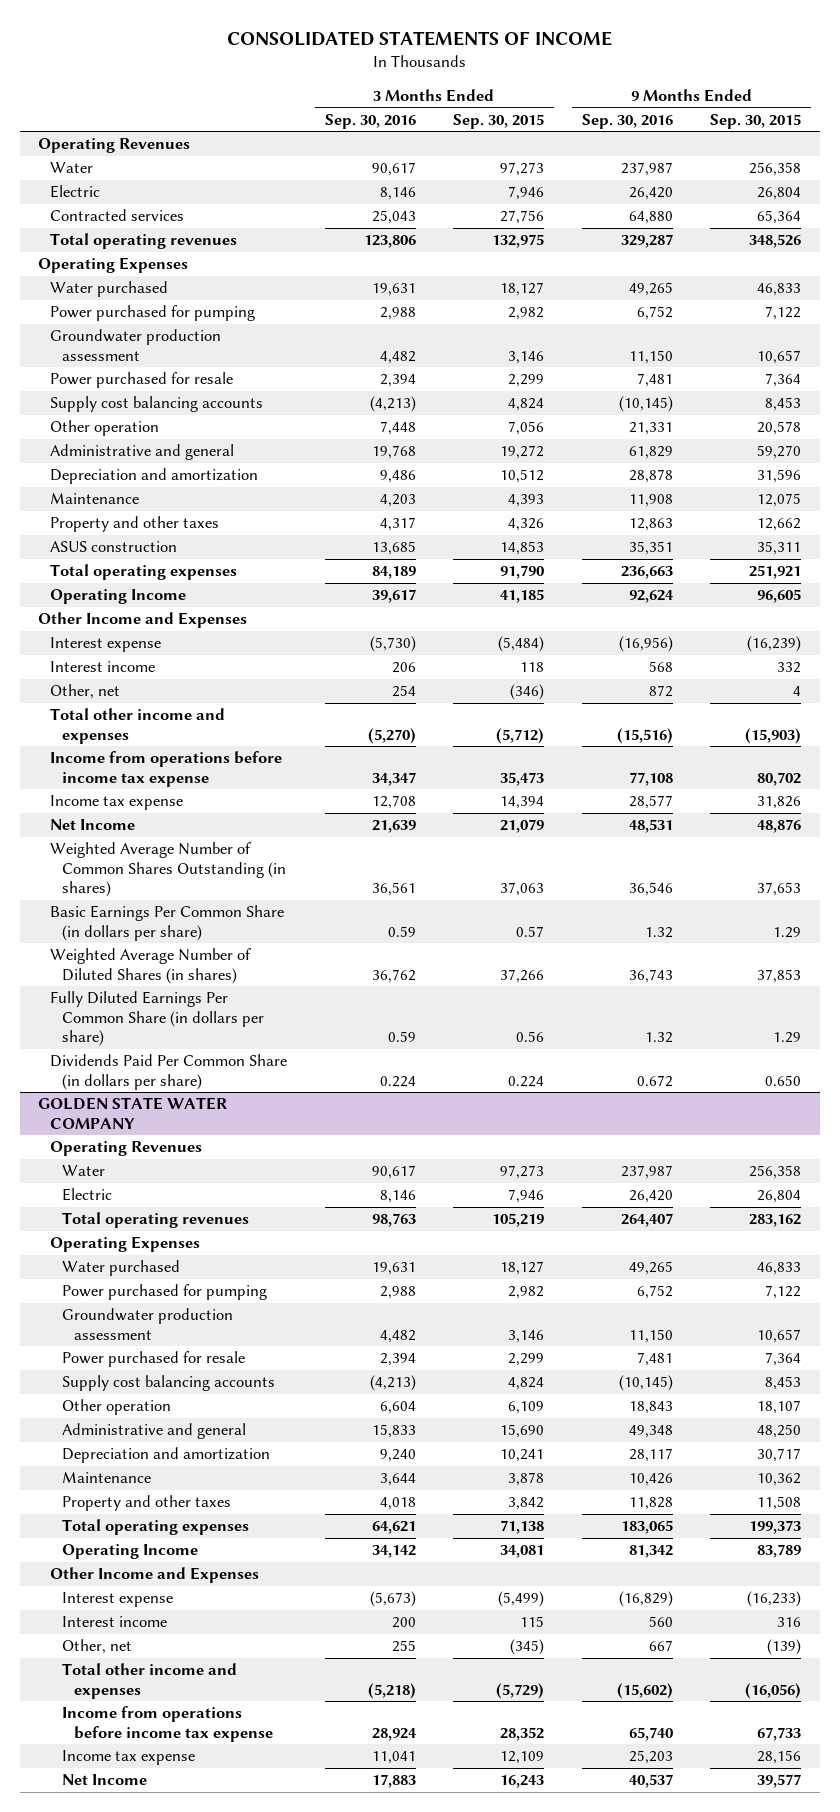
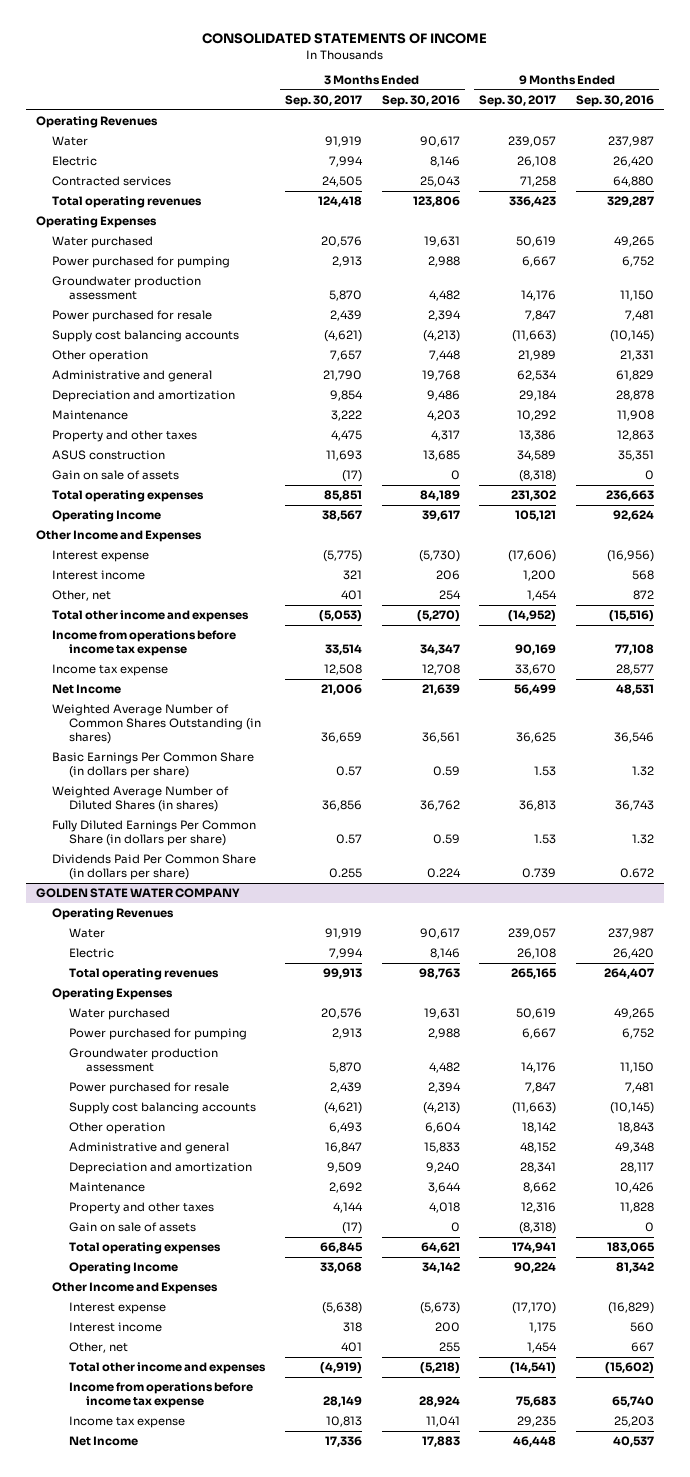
[453,113,545,129] Sep. 30, 2015 -> none
[710,113,802,129] Sep. 30, 2015 -> none
none -> [284,94,362,107] Sep. 30, 2017
none -> [479,94,557,107] Sep. 30, 2017
none -> [52,470,180,481] Gain on sale of assets
none -> [69,1222,197,1233] Gain on sale of assets

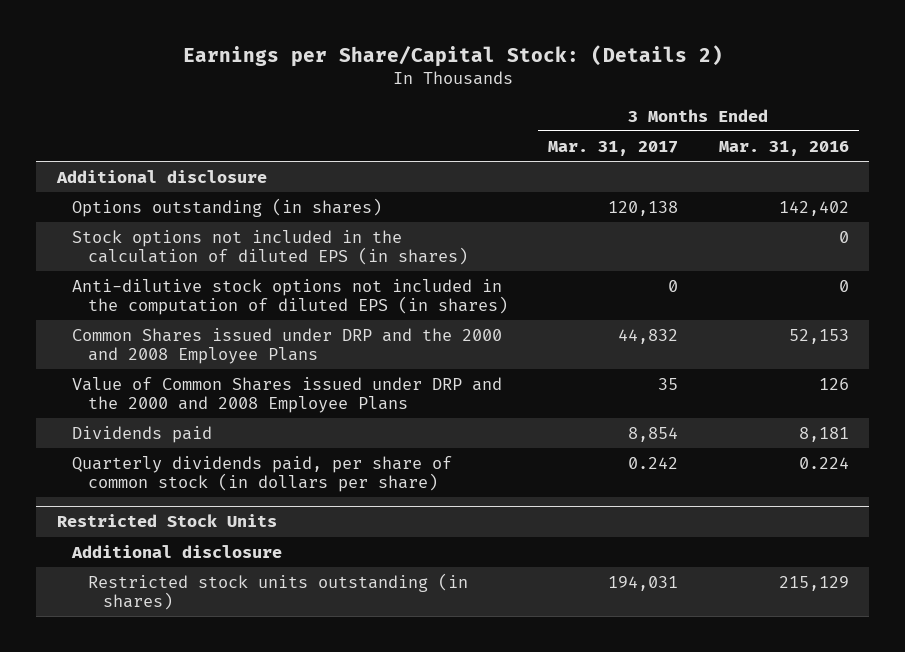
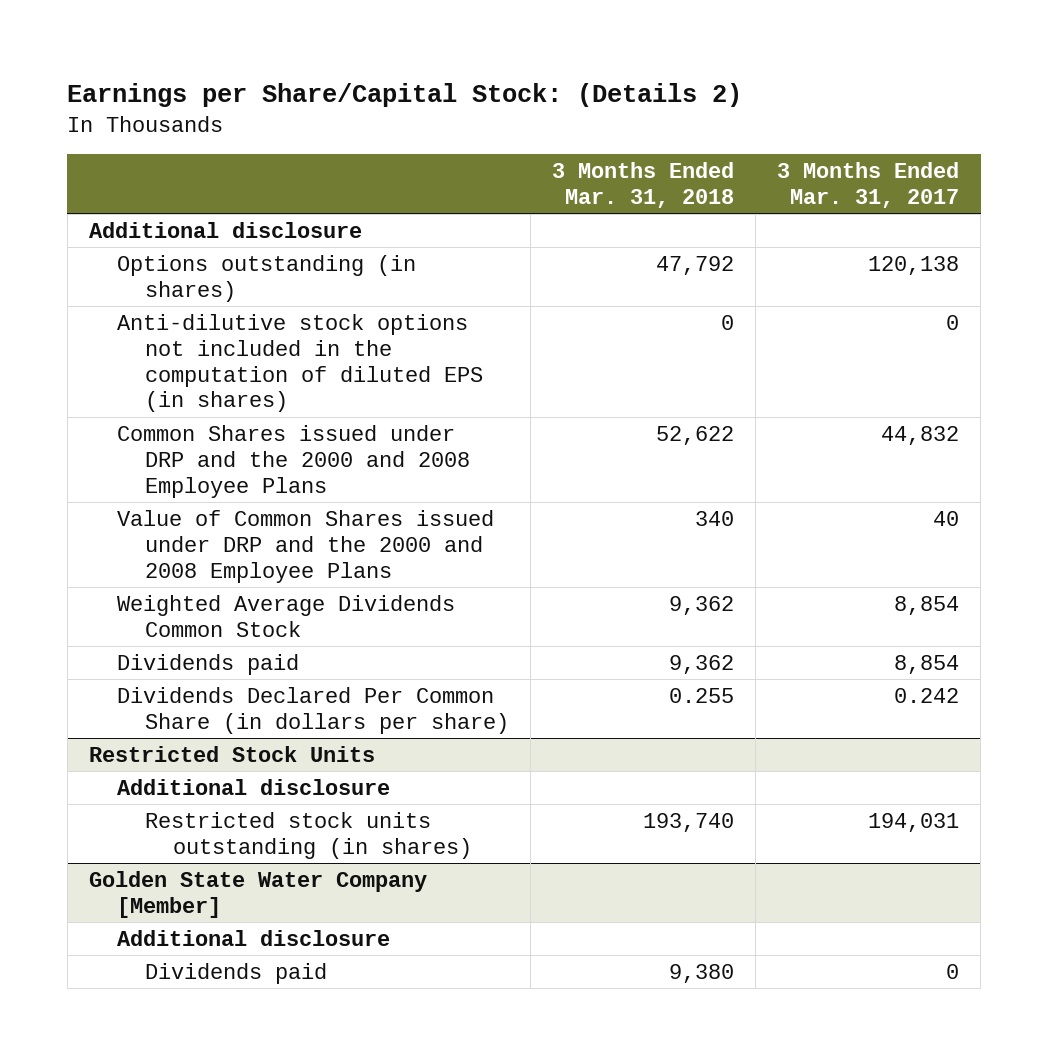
[718,140,849,156] Mar. 31, 2016 -> none
none -> [552,161,735,208] 3 Months Ended Mar. 31, 2018
[72,229,468,265] Stock options not included in the calculation of diluted EPS (in shares) -> none
[658,377,679,390] 35 -> [933,511,960,527] 40
none -> [117,595,456,637] Weighted Average Dividends Common Stock
[72,455,453,492] Quarterly dividends paid, per share of common stock (in dollars per share) -> [117,687,510,734] Dividends Declared Per Common Share (in dollars per share)
none -> [88,871,427,918] Golden State Water Company [Member]
none -> [117,930,391,947] Additional disclosure
none -> [145,963,328,985] Dividends paid

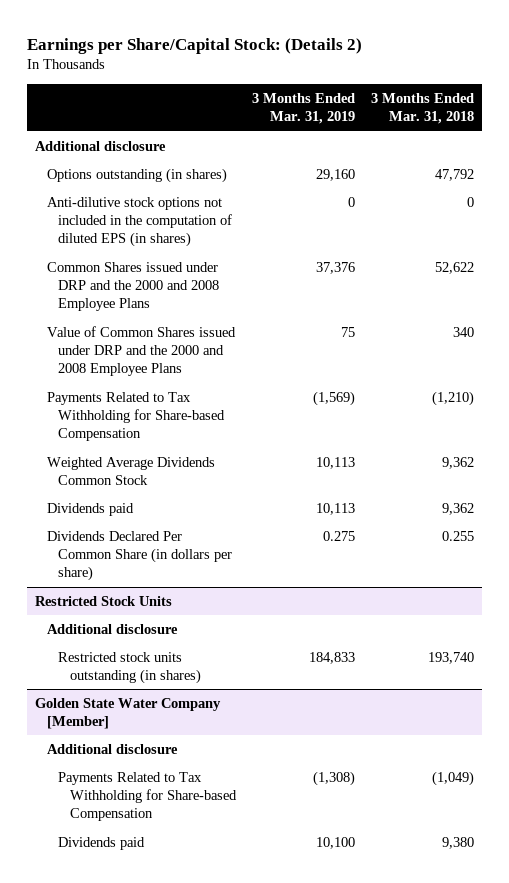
[777,161,960,208] 3 Months Ended Mar. 31, 2017 -> none
none -> [251,92,355,125] 3 Months Ended Mar. 31, 2019
none -> [46,391,226,442] Payments Related to Tax Withholding for Share-based Compensation
none -> [58,771,237,822] Payments Related to Tax Withholding for Share-based Compensation

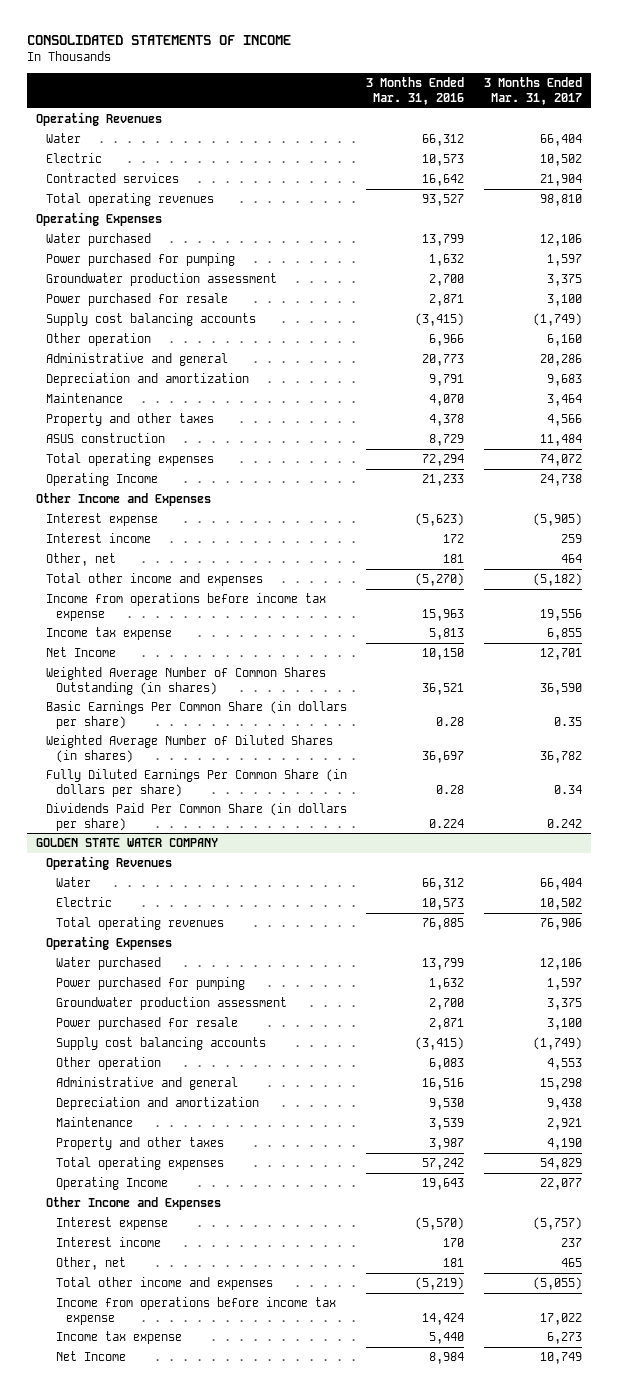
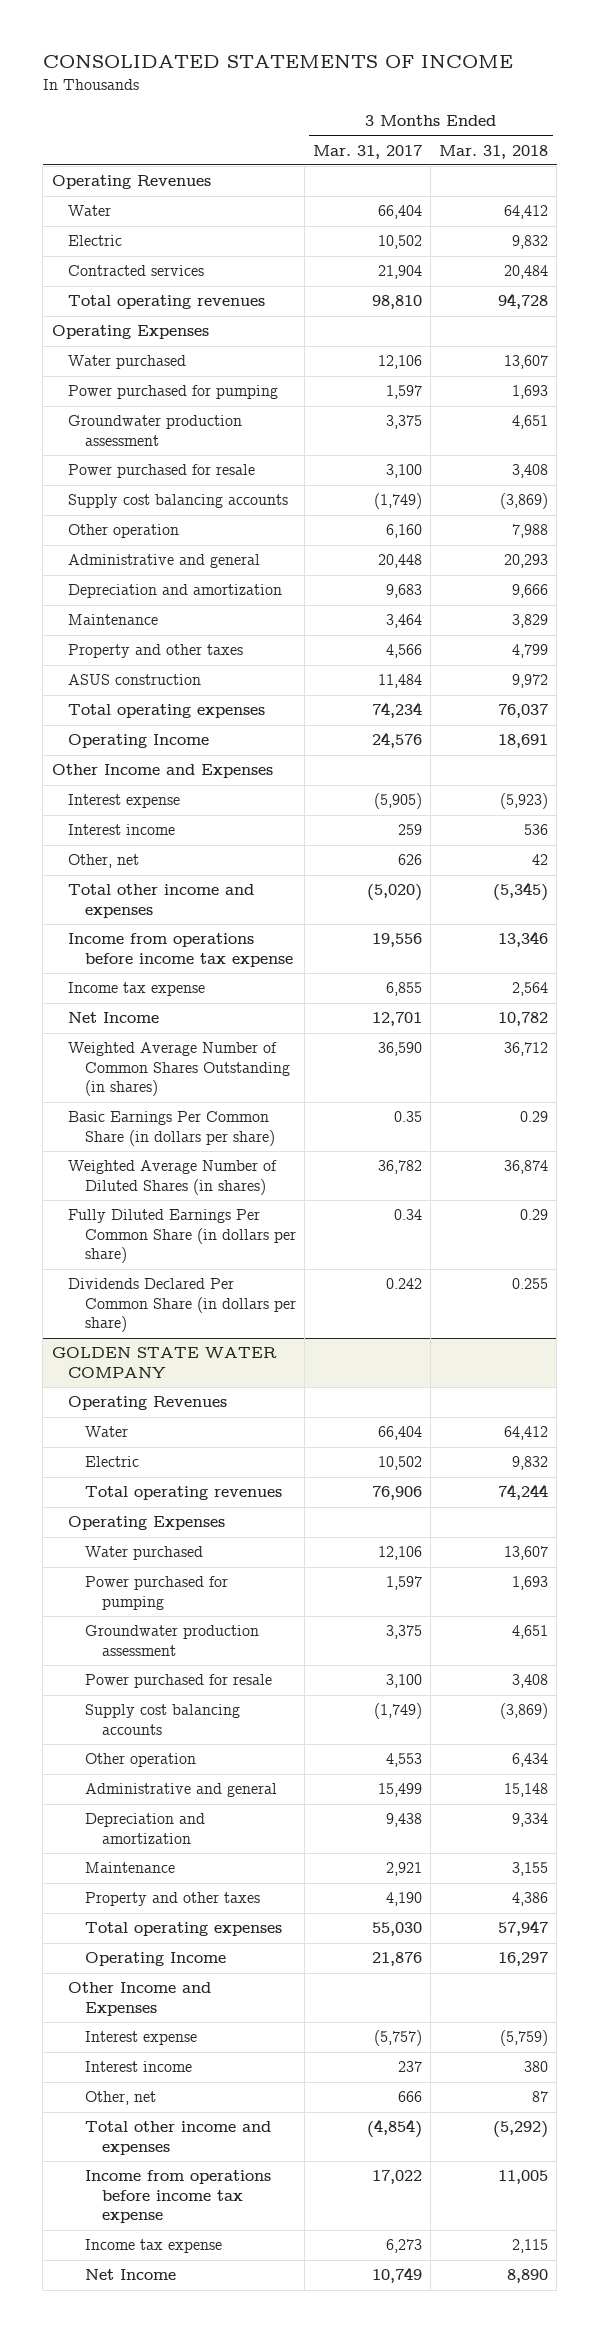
[366,77,465,106] 3 Months Ended Mar. 31, 2016 -> none
none -> [439,144,549,159] Mar. 31, 2018
[539,353,582,366] 20,286 -> [378,554,423,569] 20,448
[539,453,582,466] 74,072 -> [372,702,423,719] 74,234
[539,473,582,486] 24,738 -> [372,732,423,749] 24,576
[560,553,582,563] 464 -> [398,854,423,866] 626
[532,572,582,586] (5,182) -> [367,884,423,902] (5,020)
[46,802,348,831] Dividends Paid Per Common Share (in dollars per share) -> [68,1278,297,1333] Dividends Declared Per Common Share (in dollars per share)
[539,1077,582,1090] 15,298 -> [378,1783,423,1798] 15,499
[539,1157,582,1170] 54,829 -> [372,1922,423,1937] 55,030
[539,1177,582,1190] 22,077 -> [372,1952,423,1967] 21,876
[560,1257,582,1267] 465 -> [398,2091,423,2103] 666
[532,1276,582,1290] (5,055) -> [367,2119,423,2139] (4,854)

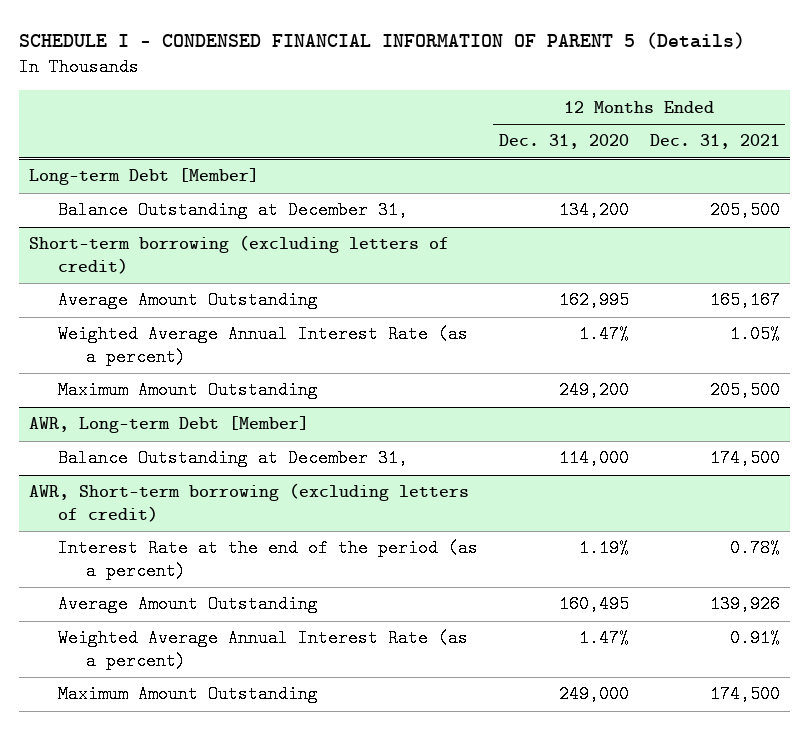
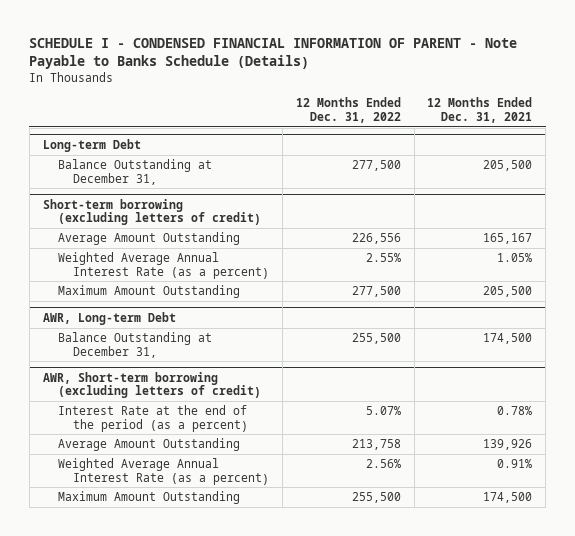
[18,32,745,50] SCHEDULE I - CONDENSED FINANCIAL INFORMATION OF PARENT 5 (Details) -> [29,37,518,69] SCHEDULE I - CONDENSED FINANCIAL INFORMATION OF PARENT - Note Payable to Banks Schedule (Details)
[498,134,629,150] Dec. 31, 2020 -> none
none -> [295,97,401,123] 12 Months Ended Dec. 31, 2022
[29,168,260,186] Long-term Debt [Member] -> [42,138,141,152] Long-term Debt
[29,416,310,434] AWR, Long-term Debt [Member] -> [42,311,176,325] AWR, Long-term Debt

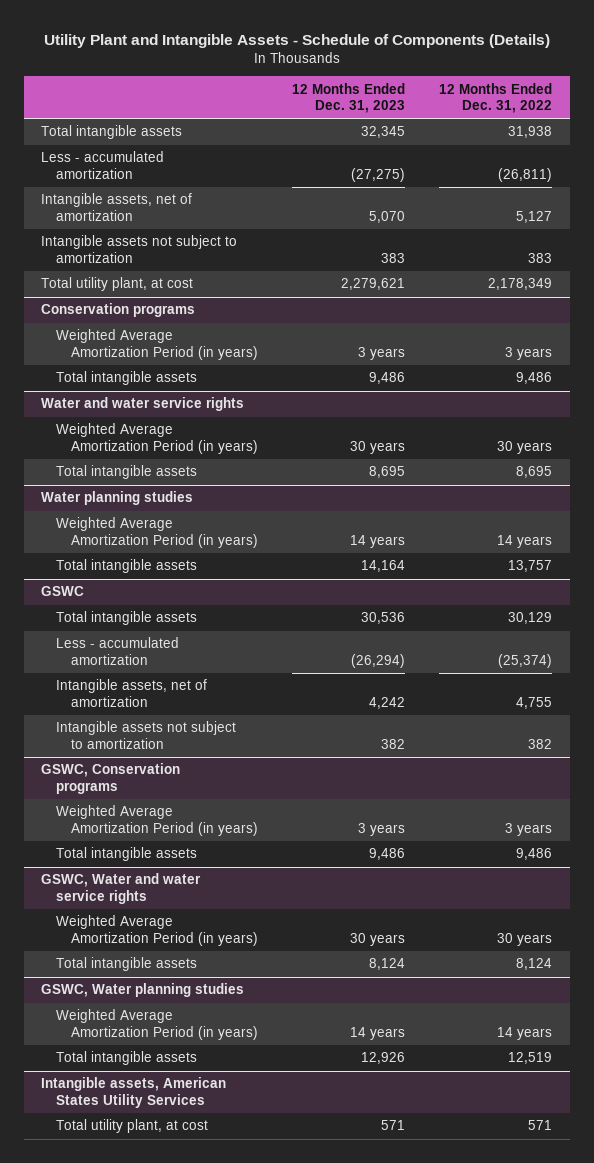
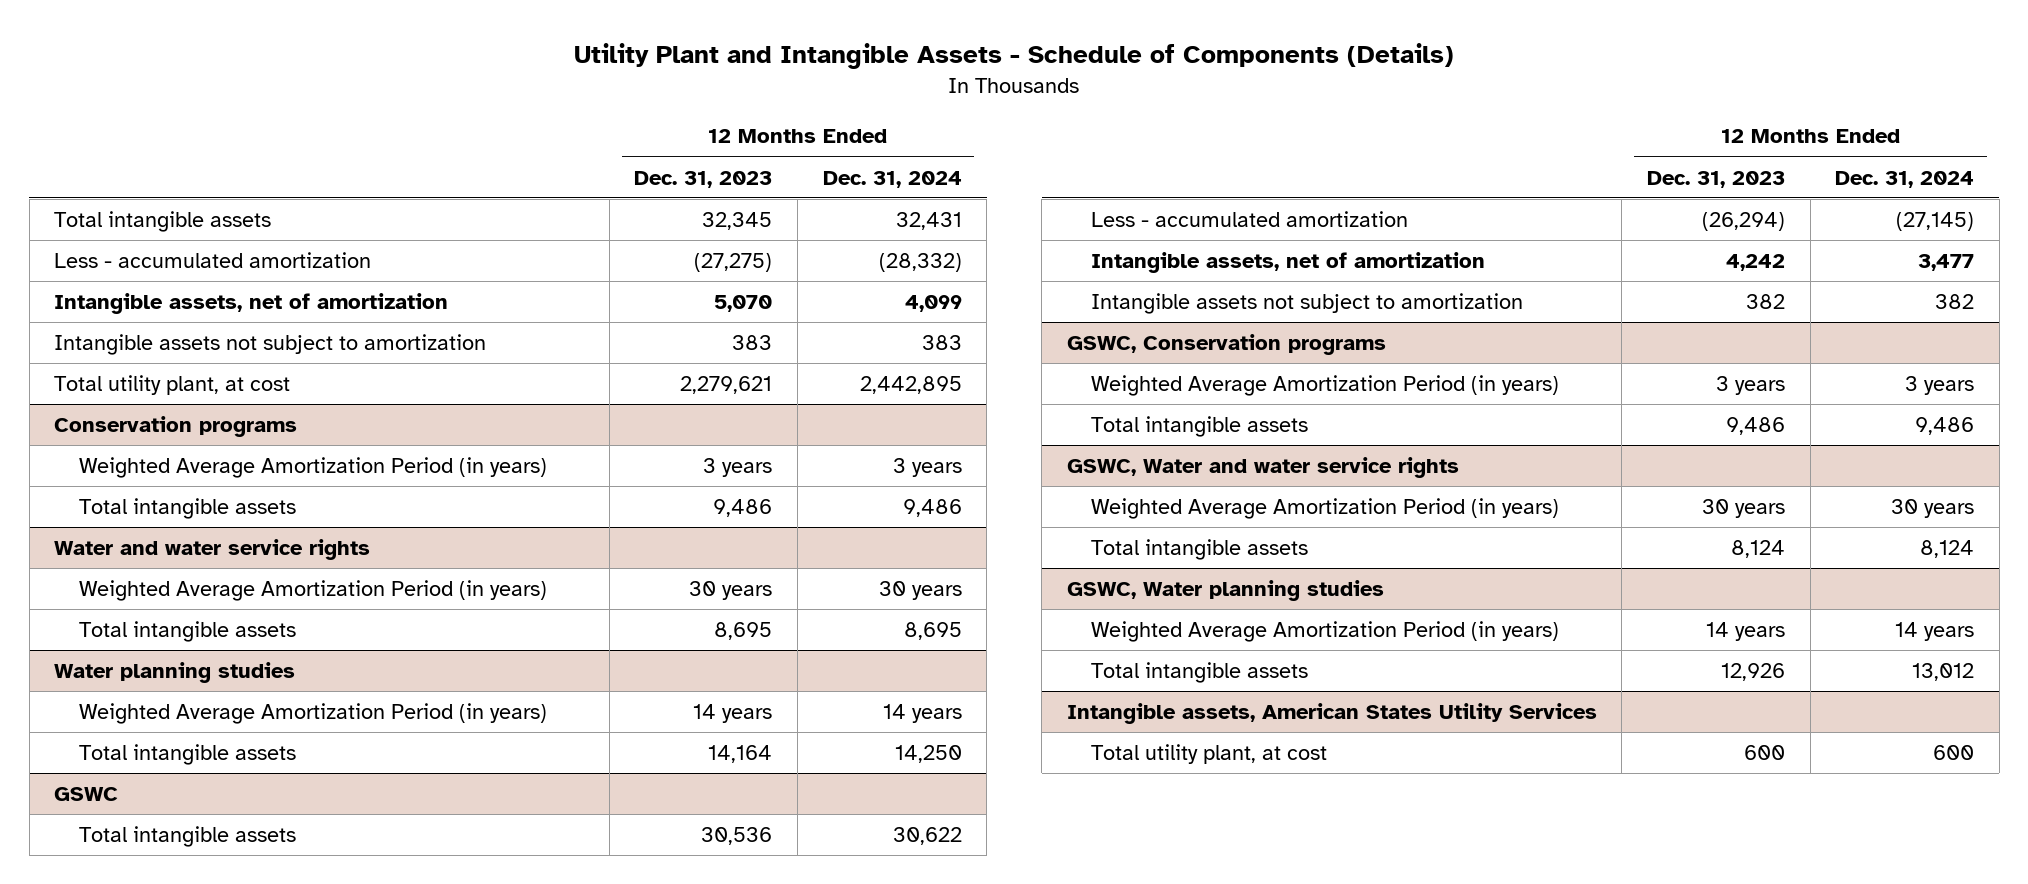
[439,82,553,114] 12 Months Ended Dec. 31, 2022 -> none
none -> [822,170,962,188] Dec. 31, 2024
[381,1120,406,1131] 571 -> [1744,745,1786,761] 600

